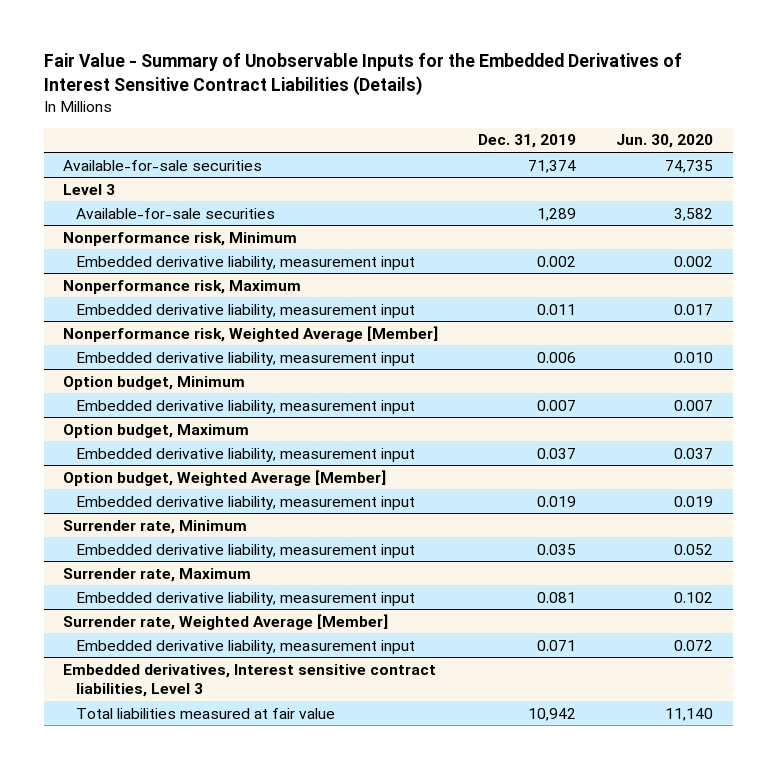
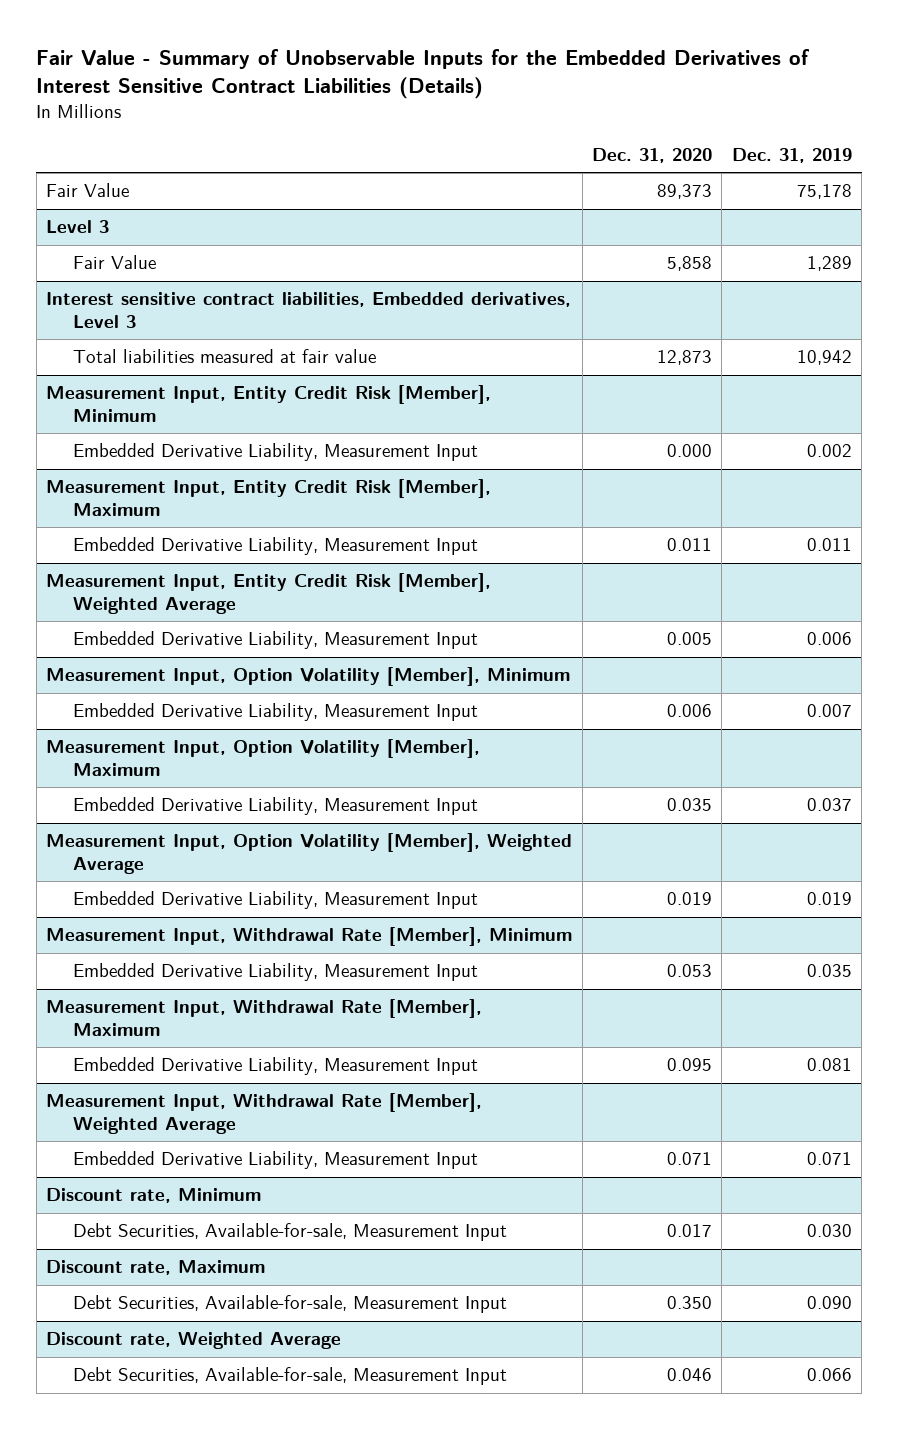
[616,134,714,149] Jun. 30, 2020 -> none
none -> [592,147,713,163] Dec. 31, 2020
[63,159,263,171] Available-for-sale securities -> none
none -> [46,183,130,198] Fair Value
[63,231,298,246] Nonperformance risk, Minimum -> none
[75,255,415,270] Embedded derivative liability, measurement input -> none
[63,279,302,294] Nonperformance risk, Maximum -> none
[75,303,415,318] Embedded derivative liability, measurement input -> none
[63,325,439,342] Nonperformance risk, Weighted Average [Member] -> none
[75,351,415,366] Embedded derivative liability, measurement input -> none
[63,375,246,390] Option budget, Minimum -> none
[75,399,415,414] Embedded derivative liability, measurement input -> none
[63,423,250,438] Option budget, Maximum -> none
[75,447,415,462] Embedded derivative liability, measurement input -> none
[63,469,387,486] Option budget, Weighted Average [Member] -> none
[75,495,415,510] Embedded derivative liability, measurement input -> none
[63,519,248,534] Surrender rate, Minimum -> none
[75,543,415,558] Embedded derivative liability, measurement input -> none
[63,567,252,582] Surrender rate, Maximum -> none
[75,591,415,606] Embedded derivative liability, measurement input -> none
[63,613,389,630] Surrender rate, Weighted Average [Member] -> none
[75,639,415,654] Embedded derivative liability, measurement input -> none
[75,207,275,219] Available-for-sale securities -> [73,255,157,270] Fair Value
[63,663,437,698] Embedded derivatives, Interest sensitive contract liabilities, Level 3 -> [46,292,572,328] Interest sensitive contract liabilities, Embedded derivatives, Level 3
none -> [46,385,492,422] Measurement Input, Entity Credit Risk [Member], Minimum
none -> [73,443,479,462] Embedded Derivative Liability, Measurement Input
none -> [46,479,492,516] Measurement Input, Entity Credit Risk [Member], Maximum
none -> [73,537,479,556] Embedded Derivative Liability, Measurement Input
none -> [46,573,492,614] Measurement Input, Entity Credit Risk [Member], Weighted Average
none -> [73,631,479,650] Embedded Derivative Liability, Measurement Input
none -> [46,667,571,687] Measurement Input, Option Volatility [Member], Minimum
none -> [73,703,479,722] Embedded Derivative Liability, Measurement Input
none -> [46,739,481,776] Measurement Input, Option Volatility [Member], Maximum
none -> [73,797,479,816] Embedded Derivative Liability, Measurement Input
none -> [46,833,573,874] Measurement Input, Option Volatility [Member], Weighted Average
none -> [73,891,479,910] Embedded Derivative Liability, Measurement Input
none -> [46,927,573,947] Measurement Input, Withdrawal Rate [Member], Minimum
none -> [73,963,479,982] Embedded Derivative Liability, Measurement Input
none -> [46,999,483,1036] Measurement Input, Withdrawal Rate [Member], Maximum
none -> [73,1057,479,1076] Embedded Derivative Liability, Measurement Input
none -> [46,1093,483,1134] Measurement Input, Withdrawal Rate [Member], Weighted Average
none -> [73,1151,479,1170] Embedded Derivative Liability, Measurement Input
none -> [46,1188,262,1204] Discount rate, Minimum
none -> [73,1223,508,1242] Debt Securities, Available-for-sale, Measurement Input
none -> [46,1260,266,1276] Discount rate, Maximum
none -> [73,1295,508,1314] Debt Securities, Available-for-sale, Measurement Input
none -> [46,1332,342,1350] Discount rate, Weighted Average
none -> [73,1367,508,1386] Debt Securities, Available-for-sale, Measurement Input

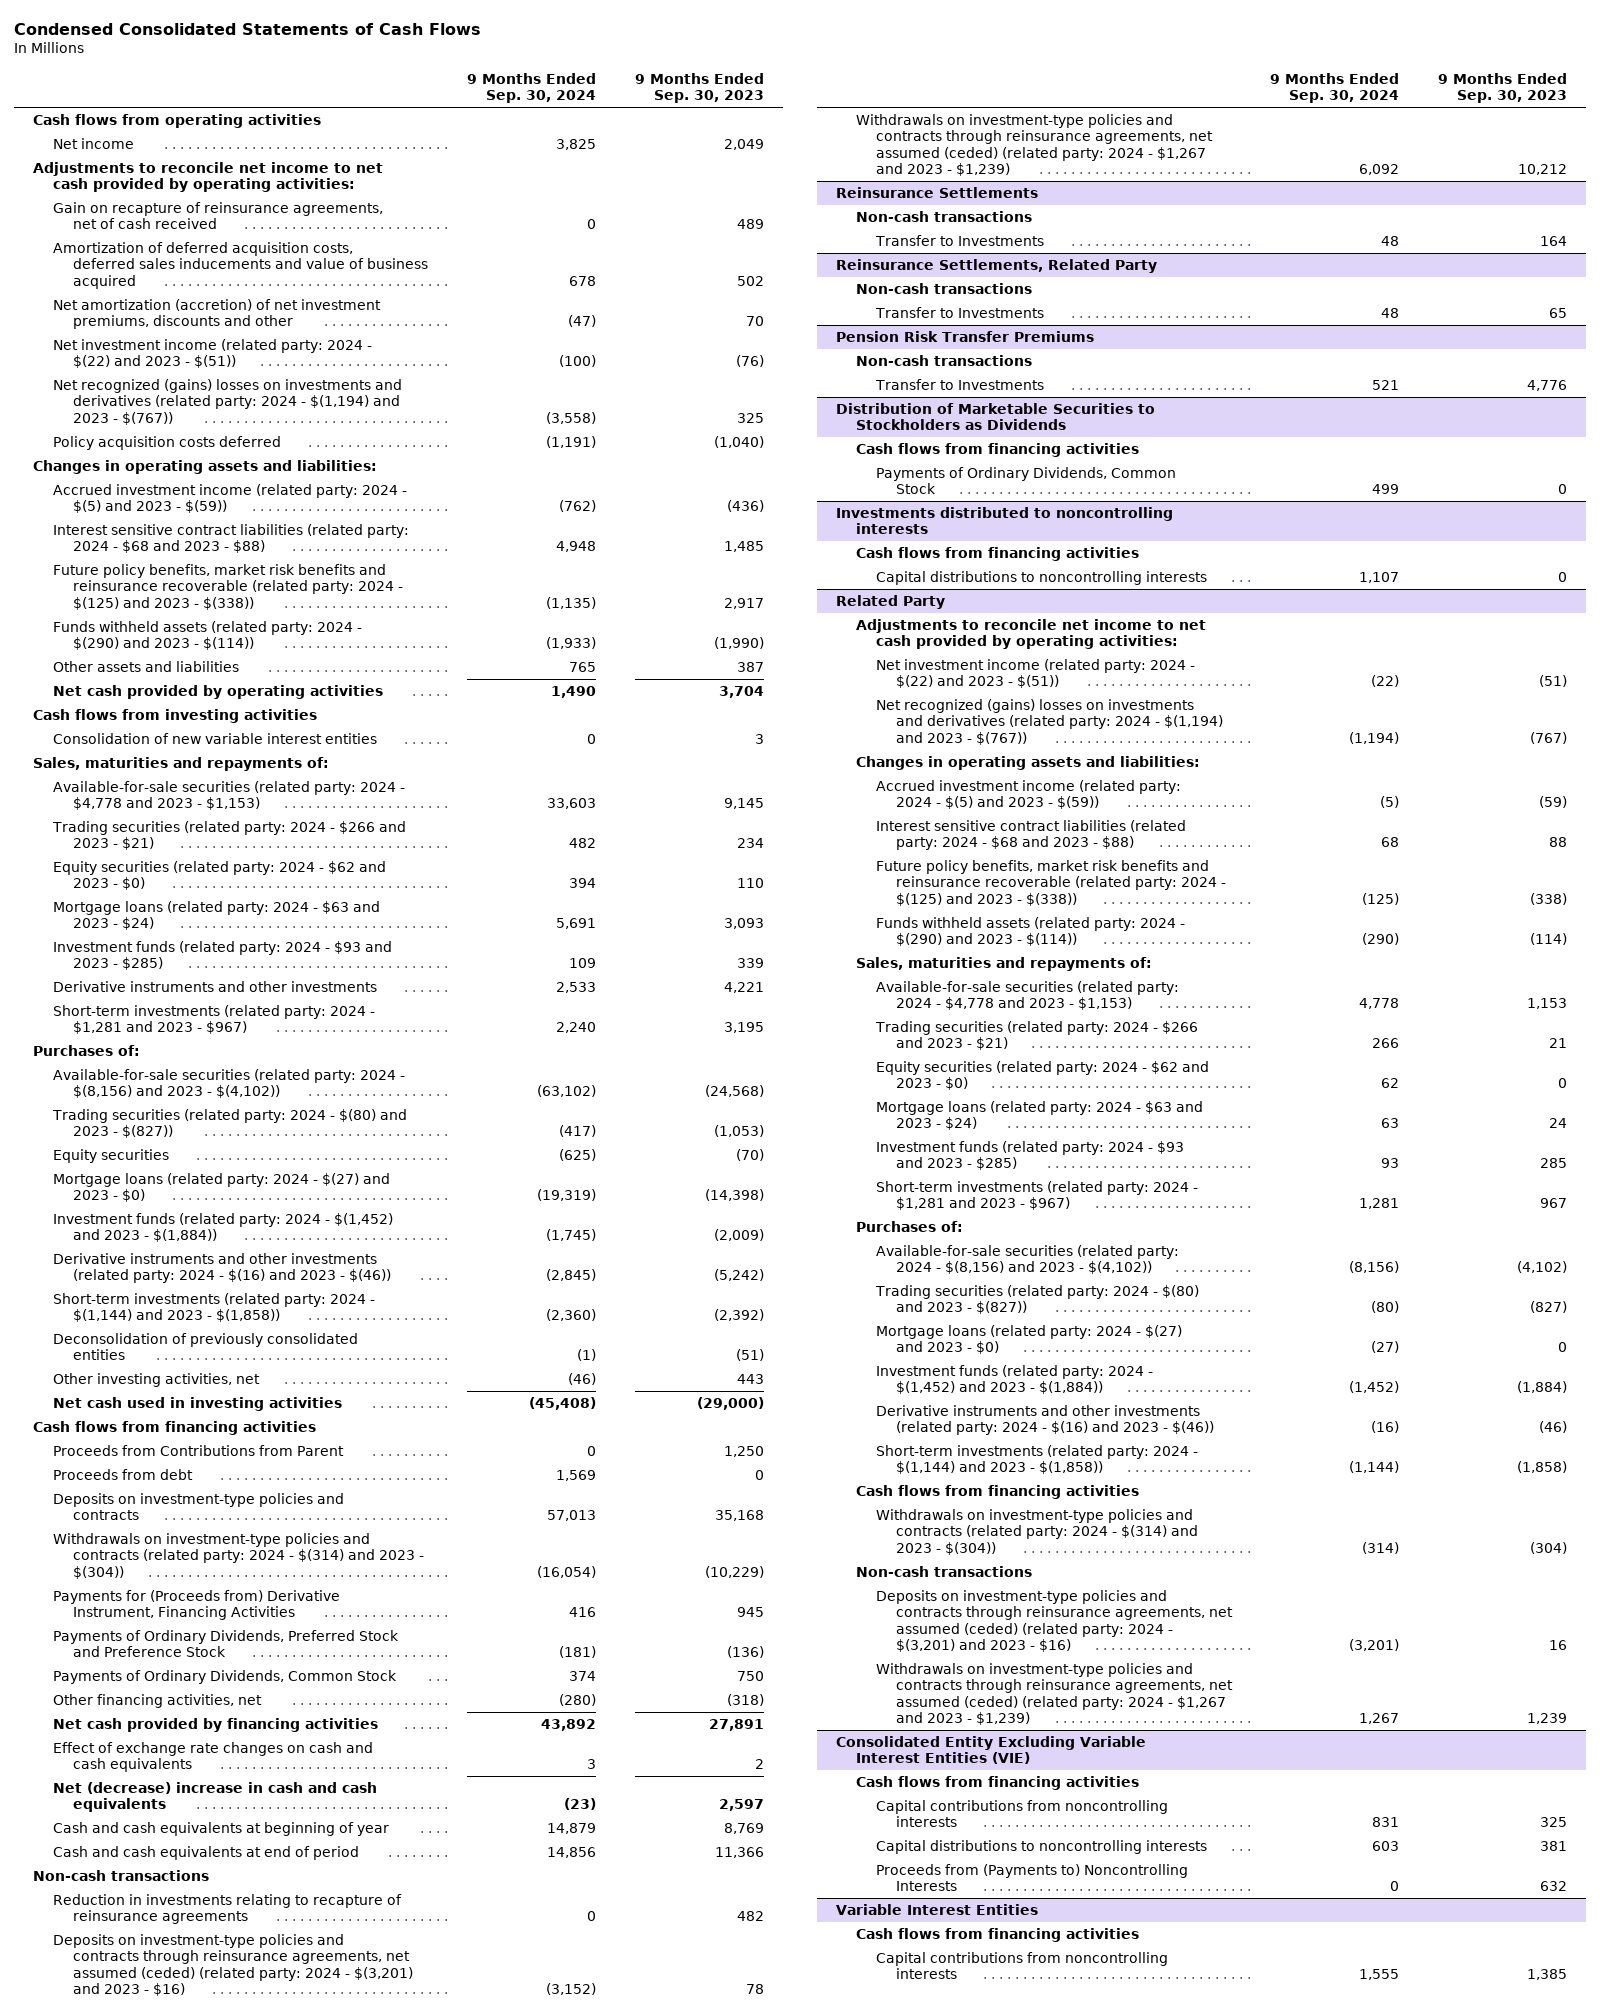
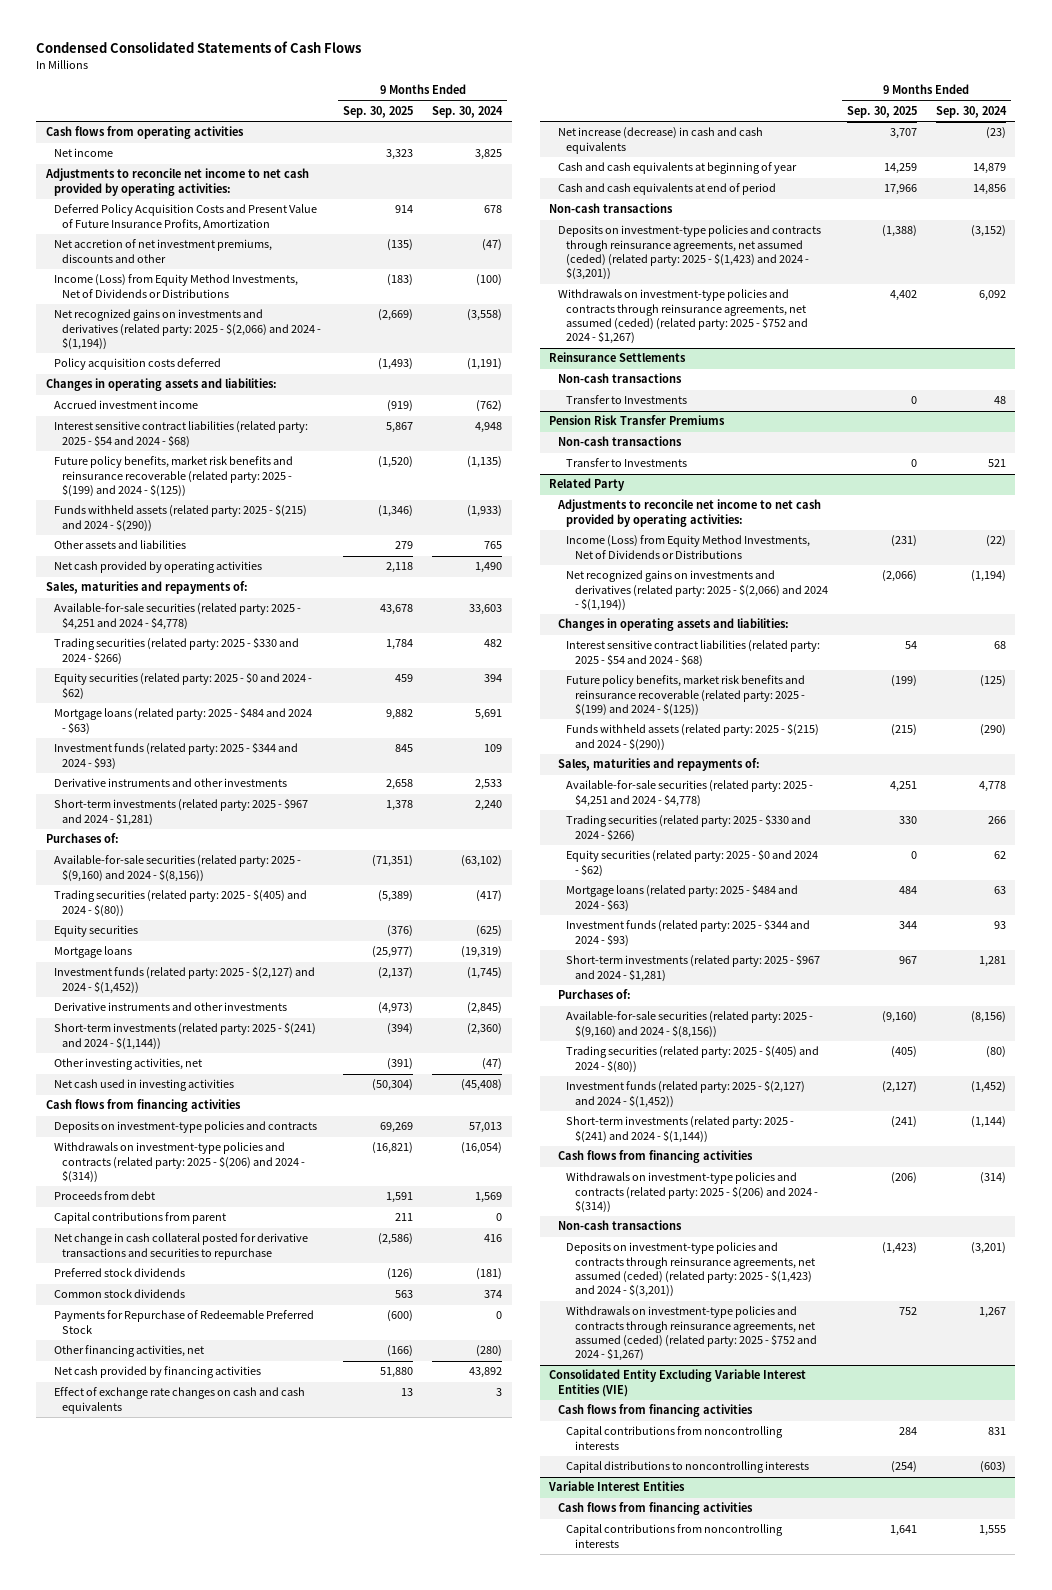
[635,72,765,104] 9 Months Ended Sep. 30, 2023 -> none
none -> [342,106,413,119] Sep. 30, 2025
[53,202,384,230] Gain on recapture of reinsurance agreements, net of cash received -> none
[53,242,429,289] Amortization of deferred acquisition costs, deferred sales inducements and value of business acquired -> [54,204,318,231] Deferred Policy Acquisition Costs and Present Value of Future Insurance Profits, Amortization
[53,299,382,330] Net amortization (accretion) of net investment premiums, discounts and other -> [54,239,273,263] Net accretion of net investment premiums, discounts and other
[53,339,373,369] Net investment income (related party: 2024 - $(22) and 2023 - $(51)) -> [54,274,299,298] Income (Loss) from Equity Method Investments, Net of Dividends or Distributions
[53,379,403,425] Net recognized (gains) losses on investments and derivatives (related party: 2024 - $(1,194) and 2023 - $(767)) -> [54,309,322,351] Net recognized gains on investments and derivatives (related party: 2025 - $(2,066) and 2024 - $(1,194))
[53,484,408,514] Accrued investment income (related party: 2024 - $(5) and 2023 - $(59)) -> [54,400,199,410] Accrued investment income
[53,524,410,554] Interest sensitive contract liabilities (related party: 2024 - $68 and 2023 - $88) -> [54,421,309,448] Interest sensitive contract liabilities (related party: 2025 - $54 and 2024 - $68)
[53,564,404,610] Future policy benefits, market risk benefits and reinsurance recoverable (related party: 2024 - $(125) and 2023 - $(338)) -> [54,456,294,498] Future policy benefits, market risk benefits and reinsurance recoverable (related party: 2025 - $(199) and 2024 - $(125))
[53,621,363,651] Funds withheld assets (related party: 2024 - $(290) and 2023 - $(114)) -> [54,504,308,532] Funds withheld assets (related party: 2025 - $(215) and 2024 - $(290))
[33,709,318,724] Cash flows from investing activities -> none
[53,733,378,745] Consolidation of new variable interest entities -> none
[53,781,406,811] Available-for-sale securities (related party: 2024 - $4,778 and 2023 - $1,153) -> [54,603,302,630] Available-for-sale securities (related party: 2025 - $4,251 and 2024 - $4,778)
[52,821,407,851] Trading securities (related party: 2024 - $266 and 2023 - $21) -> [54,637,300,665] Trading securities (related party: 2025 - $330 and 2024 - $266)
[53,861,387,891] Equity securities (related party: 2024 - $62 and 2023 - $0) -> [54,672,313,700] Equity securities (related party: 2025 - $0 and 2024 - $62)
[53,901,381,931] Mortgage loans (related party: 2024 - $63 and 2023 - $24) -> [54,707,313,735] Mortgage loans (related party: 2025 - $484 and 2024 - $63)
[53,941,393,971] Investment funds (related party: 2024 - $93 and 2023 - $285) -> [54,742,299,770] Investment funds (related party: 2025 - $344 and 2024 - $93)
[53,1005,376,1035] Short-term investments (related party: 2024 - $1,281 and 2023 - $967) -> [54,798,309,826] Short-term investments (related party: 2025 - $967 and 2024 - $1,281)
[53,1069,406,1099] Available-for-sale securities (related party: 2024 - $(8,156) and 2023 - $(4,102)) -> [54,855,302,882] Available-for-sale securities (related party: 2025 - $(9,160) and 2024 - $(8,156))
[52,1109,408,1139] Trading securities (related party: 2024 - $(80) and 2023 - $(827)) -> [54,889,308,917] Trading securities (related party: 2025 - $(405) and 2024 - $(80))
[53,1333,359,1361] Deconsolidation of previously consolidated entities -> none
[53,1173,391,1203] Mortgage loans (related party: 2024 - $(27) and 2023 - $0) -> [54,946,133,959] Mortgage loans
[53,1213,394,1243] Investment funds (related party: 2024 - $(1,452) and 2023 - $(1,884)) -> [54,966,316,994] Investment funds (related party: 2025 - $(2,127) and 2024 - $(1,452))
[53,1253,392,1284] Derivative instruments and other investments (related party: 2024 - $(16) and 2023 - $(46)) -> [54,1002,288,1012] Derivative instruments and other investments
[53,1293,376,1323] Short-term investments (related party: 2024 - $(1,144) and 2023 - $(1,858)) -> [54,1022,317,1050] Short-term investments (related party: 2025 - $(241) and 2024 - $(1,144))
[568,1373,597,1386] (46) -> [482,1058,503,1071] (47)
[53,1445,345,1457] Proceeds from Contributions from Parent -> none
[53,1533,425,1579] Withdrawals on investment-type policies and contracts (related party: 2024 - $(314) and 2023 - $(304)) -> [54,1142,306,1184] Withdrawals on investment-type policies and contracts (related party: 2025 - $(206) and 2024 - $(314))
[53,1469,194,1481] Proceeds from debt -> [54,1191,156,1201] Proceeds from debt
none -> [54,1212,227,1225] Capital contributions from parent
[53,1590,341,1621] Payments for (Proceeds from) Derivative Instrument, Financing Activities -> [54,1233,309,1260] Net change in cash collateral posted for derivative transactions and securities to repurchase
[53,1630,400,1658] Payments of Ordinary Dividends, Preferred Stock and Preference Stock -> [54,1268,186,1278] Preferred stock dividends
[53,1670,398,1685] Payments of Ordinary Dividends, Common Stock -> [54,1289,186,1299] Common stock dividends
none -> [54,1310,315,1334] Payments for Repurchase of Redeemable Preferred Stock
[53,1782,378,1813] Net (decrease) increase in cash and cash equivalents -> [557,127,763,154] Net increase (decrease) in cash and cash equivalents
[53,1894,403,1925] Reduction in investments relating to recapture of reinsurance agreements -> none
[53,1934,414,1996] Deposits on investment-type policies and contracts through reinsurance agreements, net assumed (ceded) (related party: 2024 - $(3,201) and 2023 - $16) -> [557,225,821,281] Deposits on investment-type policies and contracts through reinsurance agreements, net assumed (ceded) (related party: 2025 - $(1,423) and 2024 - $(3,201))
[856,114,1214,176] Withdrawals on investment-type policies and contracts through reinsurance agreements, net assumed (ceded) (related party: 2024 - $1,267 and 2023 - $1,239) -> [557,289,809,345] Withdrawals on investment-type policies and contracts through reinsurance agreements, net assumed (ceded) (related party: 2025 - $752 and 2024 - $1,267)
[836,259,1158,274] Reinsurance Settlements, Related Party -> none
[856,283,1033,295] Non-cash transactions -> none
[875,307,1045,319] Transfer to Investments -> none
[836,403,1156,431] Distribution of Marketable Securities to Stockholders as Dividends -> none
[856,443,1140,458] Cash flows from financing activities -> none
[876,467,1177,495] Payments of Ordinary Dividends, Common Stock -> none
[836,507,1174,535] Investments distributed to noncontrolling interests -> none
[856,547,1140,562] Cash flows from financing activities -> none
[876,571,1208,586] Capital distributions to noncontrolling interests -> none
[876,659,1196,689] Net investment income (related party: 2024 - $(22) and 2023 - $(51)) -> [566,535,811,559] Income (Loss) from Equity Method Investments, Net of Dividends or Distributions
[876,699,1223,745] Net recognized (gains) losses on investments and derivatives (related party: 2024 - $(1,194) and 2023 - $(767)) -> [566,570,828,612] Net recognized gains on investments and derivatives (related party: 2025 - $(2,066) and 2024 - $(1,194))
[876,780,1182,810] Accrued investment income (related party: 2024 - $(5) and 2023 - $(59)) -> none
[876,820,1187,851] Interest sensitive contract liabilities (related party: 2024 - $68 and 2023 - $88) -> [566,640,821,667] Interest sensitive contract liabilities (related party: 2025 - $54 and 2024 - $68)
[876,860,1226,906] Future policy benefits, market risk benefits and reinsurance recoverable (related party: 2024 - $(125) and 2023 - $(338)) -> [566,675,806,717] Future policy benefits, market risk benefits and reinsurance recoverable (related party: 2025 - $(199) and 2024 - $(125))
[876,917,1186,947] Funds withheld assets (related party: 2024 - $(290) and 2023 - $(114)) -> [566,723,820,751] Funds withheld assets (related party: 2025 - $(215) and 2024 - $(290))
[876,981,1180,1011] Available-for-sale securities (related party: 2024 - $4,778 and 2023 - $1,153) -> [566,780,814,807] Available-for-sale securities (related party: 2025 - $4,251 and 2024 - $4,778)
[875,1021,1199,1051] Trading securities (related party: 2024 - $266 and 2023 - $21) -> [566,814,812,842] Trading securities (related party: 2025 - $330 and 2024 - $266)
[876,1061,1210,1091] Equity securities (related party: 2024 - $62 and 2023 - $0) -> [566,849,819,877] Equity securities (related party: 2025 - $0 and 2024 - $62)
[876,1101,1204,1131] Mortgage loans (related party: 2024 - $63 and 2023 - $24) -> [566,884,799,912] Mortgage loans (related party: 2025 - $484 and 2024 - $63)
[876,1141,1185,1171] Investment funds (related party: 2024 - $93 and 2023 - $285) -> [566,919,811,947] Investment funds (related party: 2025 - $344 and 2024 - $93)
[876,1181,1199,1211] Short-term investments (related party: 2024 - $1,281 and 2023 - $967) -> [566,954,821,982] Short-term investments (related party: 2025 - $967 and 2024 - $1,281)
[876,1325,1183,1355] Mortgage loans (related party: 2024 - $(27) and 2023 - $0) -> none
[876,1405,1214,1436] Derivative instruments and other investments (related party: 2024 - $(16) and 2023 - $(46)) -> none
[876,1245,1180,1275] Available-for-sale securities (related party: 2024 - $(8,156) and 2023 - $(4,102)) -> [566,1011,814,1038] Available-for-sale securities (related party: 2025 - $(9,160) and 2024 - $(8,156))
[875,1285,1200,1315] Trading securities (related party: 2024 - $(80) and 2023 - $(827)) -> [566,1045,820,1073] Trading securities (related party: 2025 - $(405) and 2024 - $(80))
[876,1365,1154,1395] Investment funds (related party: 2024 - $(1,452) and 2023 - $(1,884)) -> [566,1080,806,1108] Investment funds (related party: 2025 - $(2,127) and 2024 - $(1,452))
[876,1445,1199,1475] Short-term investments (related party: 2024 - $(1,144) and 2023 - $(1,858)) -> [566,1116,795,1143] Short-term investments (related party: 2025 - $(241) and 2024 - $(1,144))
[876,1509,1198,1555] Withdrawals on investment-type policies and contracts (related party: 2024 - $(314) and 2023 - $(304)) -> [566,1172,818,1214] Withdrawals on investment-type policies and contracts (related party: 2025 - $(206) and 2024 - $(314))
[876,1590,1233,1652] Deposits on investment-type policies and contracts through reinsurance agreements, net assumed (ceded) (related party: 2024 - $(3,201) and 2023 - $16) -> [566,1242,815,1298] Deposits on investment-type policies and contracts through reinsurance agreements, net assumed (ceded) (related party: 2025 - $(1,423) and 2024 - $(3,201))
[876,1663,1233,1725] Withdrawals on investment-type policies and contracts through reinsurance agreements, net assumed (ceded) (related party: 2024 - $1,267 and 2023 - $1,239) -> [566,1306,817,1362] Withdrawals on investment-type policies and contracts through reinsurance agreements, net assumed (ceded) (related party: 2025 - $752 and 2024 - $1,267)
[876,1864,1189,1892] Proceeds from (Payments to) Noncontrolling Interests -> none
[1372,1841,1400,1852] 603 -> [979,1461,1006,1474] (603)

